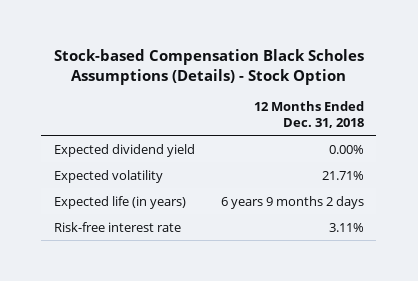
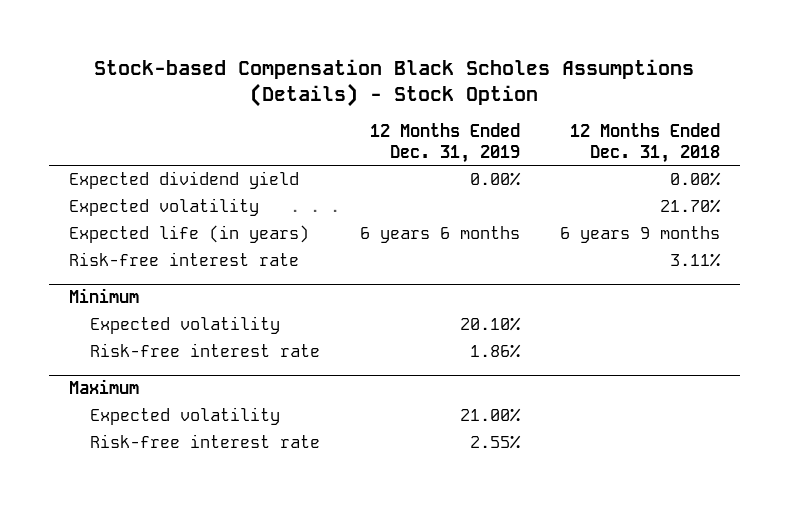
none -> [370,123,521,163] 12 Months Ended Dec. 31, 2019
[321,170,364,180] 21.71% -> [660,199,722,214] 21.70%
[220,195,364,209] 6 years 9 months 2 days -> [560,226,721,244] 6 years 9 months
none -> [68,288,139,304] Minimum
none -> [90,316,281,335] Expected volatility
none -> [90,343,321,358] Risk-free interest rate
none -> [68,379,139,395] Maximum
none -> [90,407,281,426] Expected volatility
none -> [90,434,321,449] Risk-free interest rate

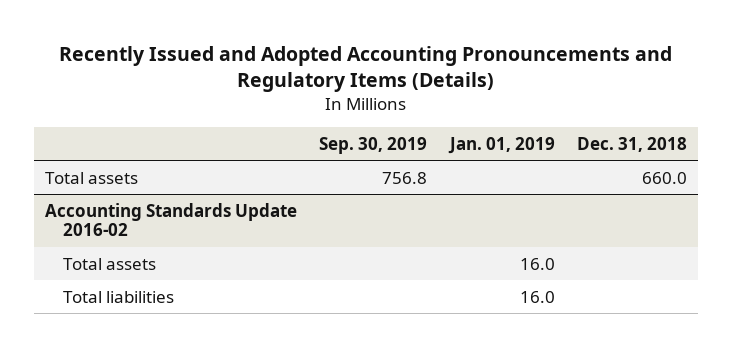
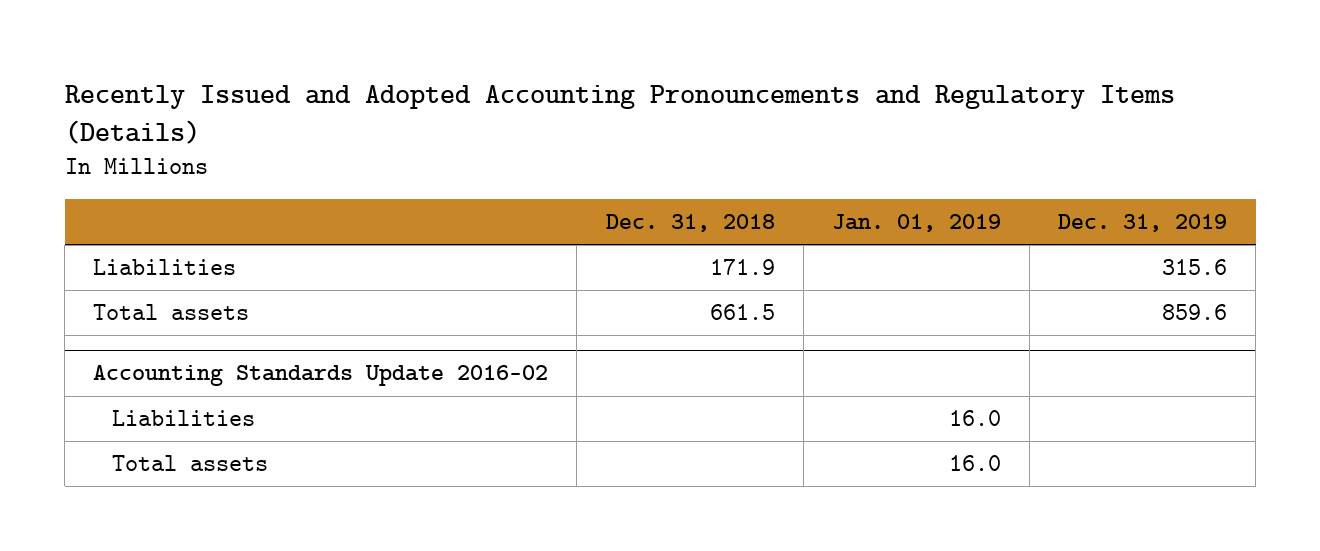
[319,137,428,155] Sep. 30, 2019 -> none
none -> [1058,213,1228,232] Dec. 31, 2019
none -> [93,259,237,276] Liabilities
[641,171,687,184] 660.0 -> [709,304,775,321] 661.5
none -> [111,410,255,427] Liabilities
[62,290,174,303] Total liabilities -> none

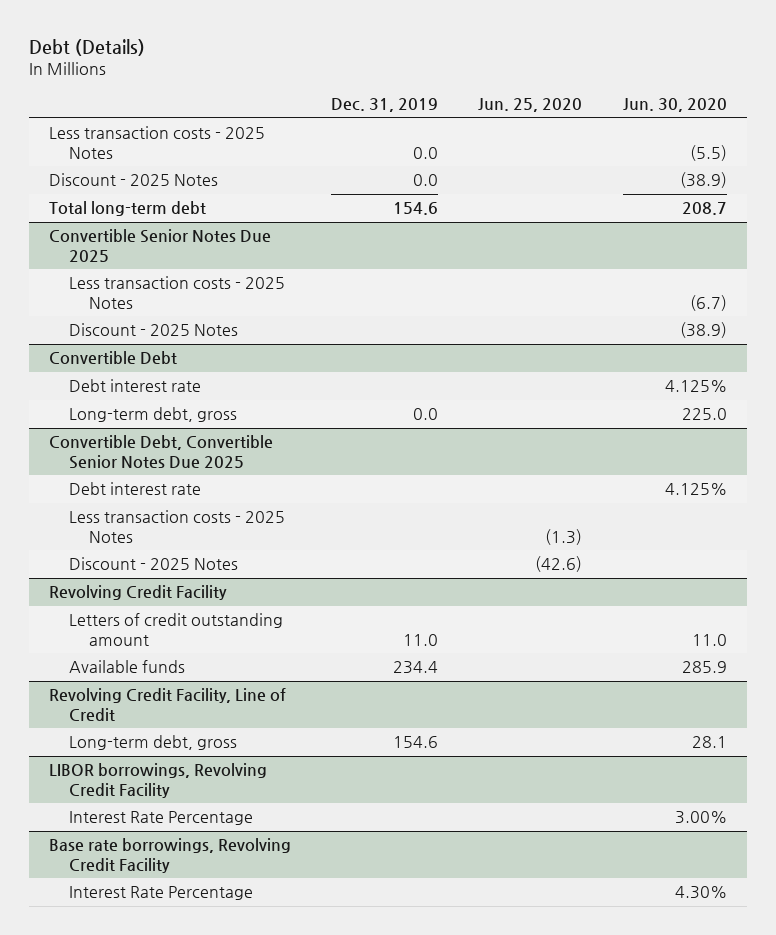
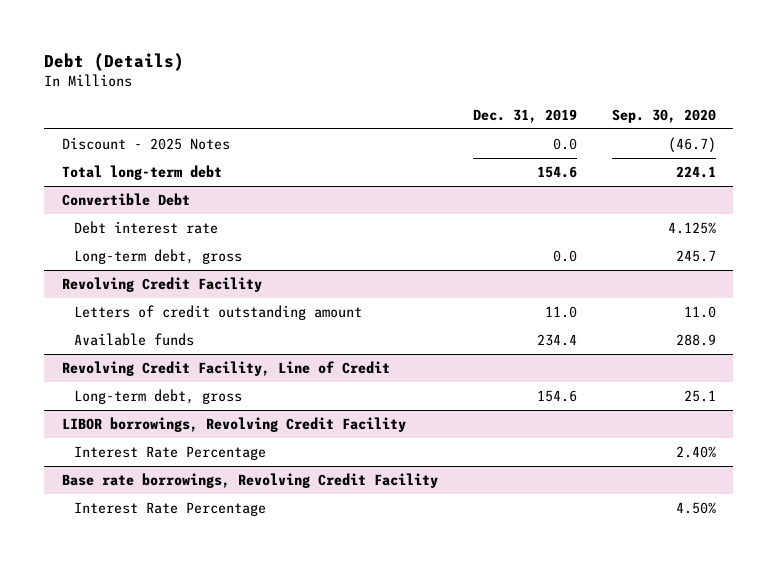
[478,98,583,113] Jun. 25, 2020 -> none
[622,98,727,113] Jun. 30, 2020 -> none
none -> [611,108,716,123] Sep. 30, 2020
[48,126,265,159] Less transaction costs - 2025 Notes -> none
[48,229,271,262] Convertible Senior Notes Due 2025 -> none
[68,276,285,309] Less transaction costs - 2025 Notes -> none
[68,323,238,337] Discount - 2025 Notes -> none
[48,435,273,469] Convertible Debt, Convertible Senior Notes Due 2025 -> none
[68,482,201,496] Debt interest rate -> none
[68,510,285,543] Less transaction costs - 2025 Notes -> none
[68,557,238,571] Discount - 2025 Notes -> none

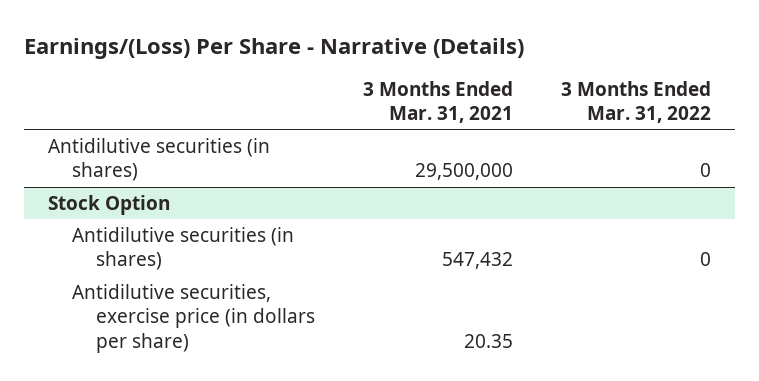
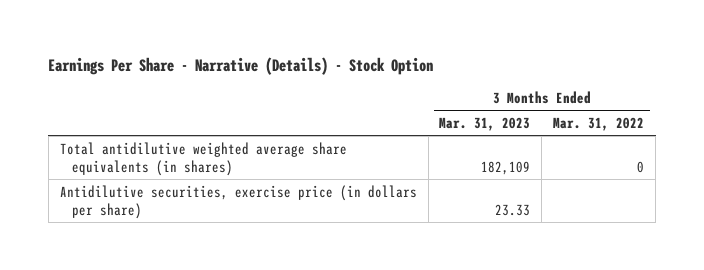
[24,37,525,59] Earnings/(Loss) Per Share - Narrative (Details) -> [48,56,434,75] Earnings Per Share - Narrative (Details) - Stock Option
[362,80,513,124] 3 Months Ended Mar. 31, 2021 -> none
none -> [439,116,531,131] Mar. 31, 2023
[48,194,171,215] Stock Option -> none
[71,226,294,271] Antidilutive securities (in shares) -> none
[71,283,315,354] Antidilutive securities, exercise price (in dollars per share) -> none
[48,137,271,182] Antidilutive securities (in shares) -> [59,141,347,177] Total antidilutive weighted average share equivalents (in shares)
none -> [59,184,417,220] Antidilutive securities, exercise price (in dollars per share)

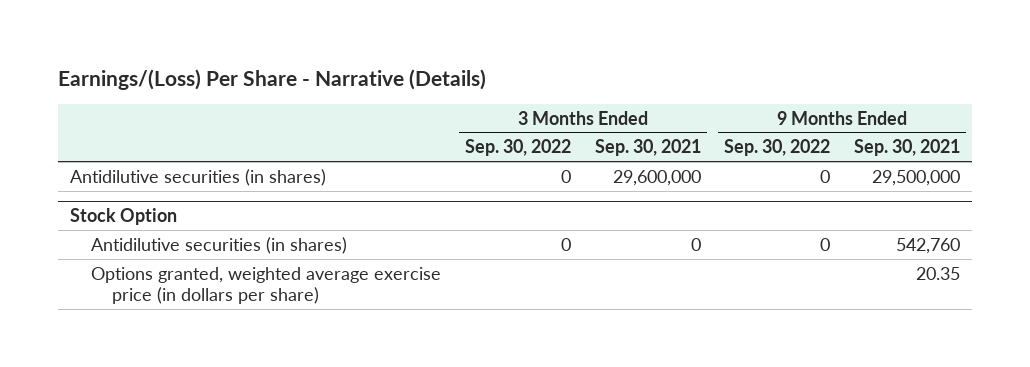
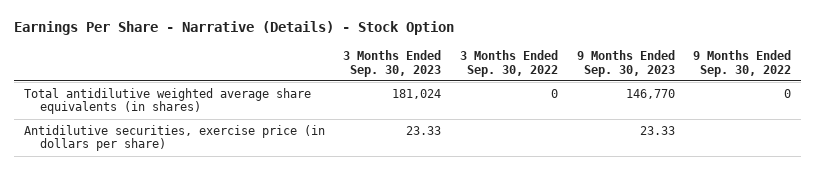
[58,69,487,91] Earnings/(Loss) Per Share - Narrative (Details) -> [14,21,455,36] Earnings Per Share - Narrative (Details) - Stock Option
[594,139,701,157] Sep. 30, 2021 -> none
[854,139,961,157] Sep. 30, 2021 -> none
none -> [343,49,442,77] 3 Months Ended Sep. 30, 2023
none -> [576,49,675,77] 9 Months Ended Sep. 30, 2023
[70,208,178,226] Stock Option -> none
[91,236,348,254] Antidilutive securities (in shares) -> none
[91,266,442,304] Options granted, weighted average exercise price (in dollars per share) -> none
[70,168,327,186] Antidilutive securities (in shares) -> [23,87,311,115] Total antidilutive weighted average share equivalents (in shares)
none -> [23,124,325,152] Antidilutive securities, exercise price (in dollars per share)

